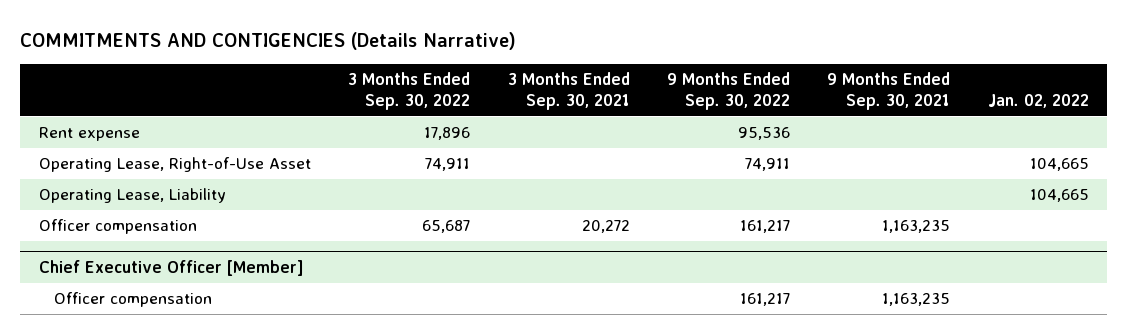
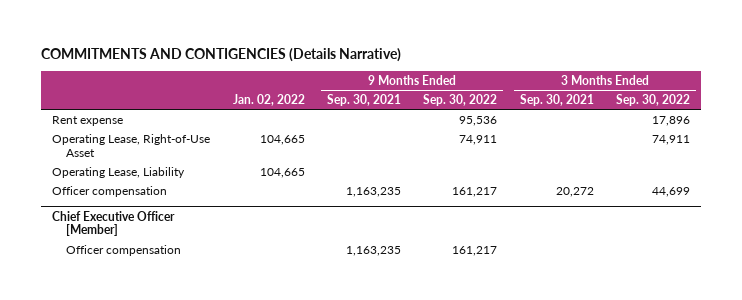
[422,220,471,234] 65,687 -> [652,186,691,197] 44,699

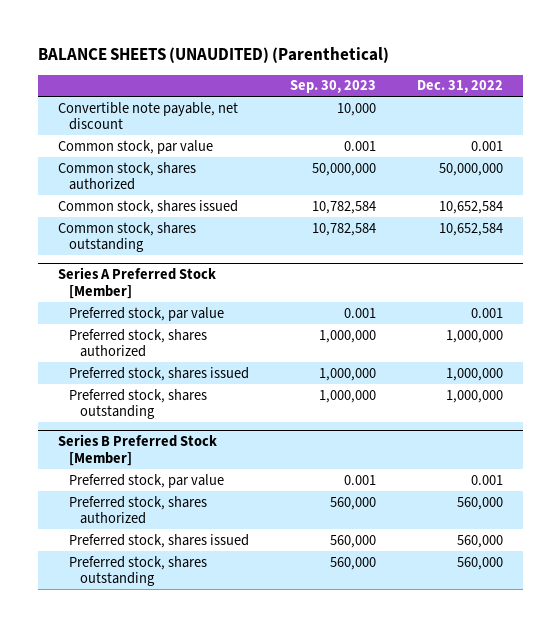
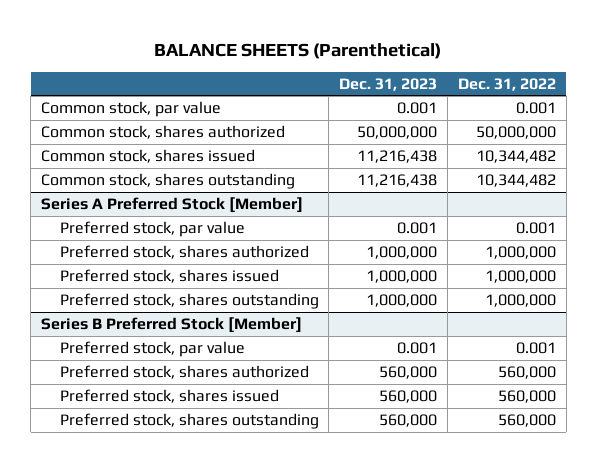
[37,47,389,64] BALANCE SHEETS (UNAUDITED) (Parenthetical) -> [154,42,442,59] BALANCE SHEETS (Parenthetical)
[289,80,376,94] Sep. 30, 2023 -> none
none -> [339,77,438,91] Dec. 31, 2023
[57,101,238,131] Convertible note payable, net discount -> none
[438,200,503,214] 10,652,584 -> [475,150,556,164] 10,344,482
[438,222,503,236] 10,652,584 -> [475,174,556,188] 10,344,482

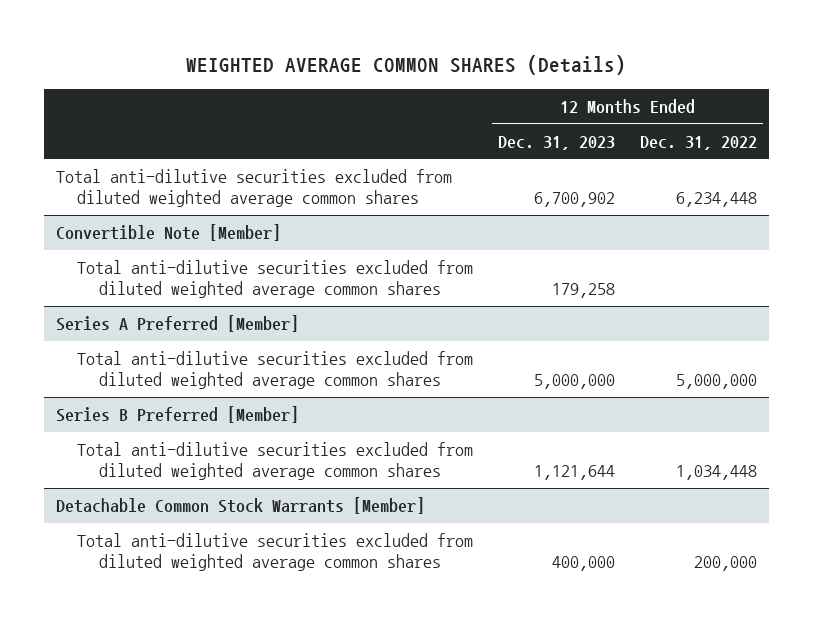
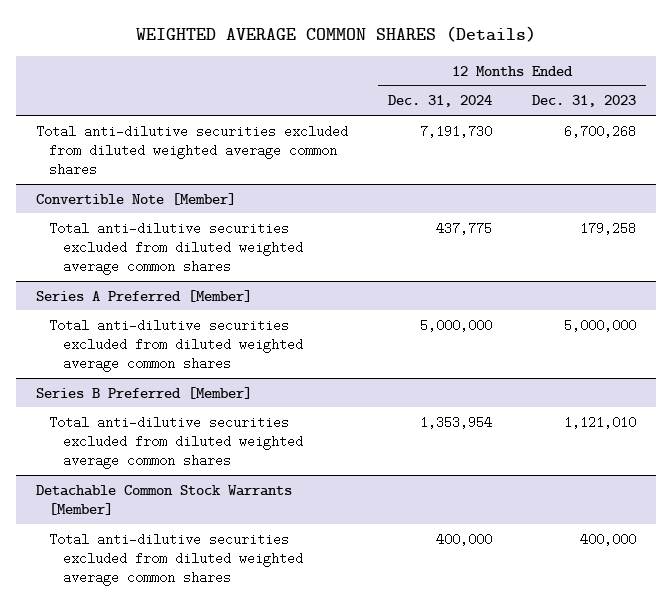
[639,135,757,150] Dec. 31, 2022 -> none
none -> [387,95,492,108] Dec. 31, 2024
[534,192,616,208] 6,700,902 -> [563,124,636,138] 6,700,268
[534,465,616,481] 1,121,644 -> [563,415,636,429] 1,121,010

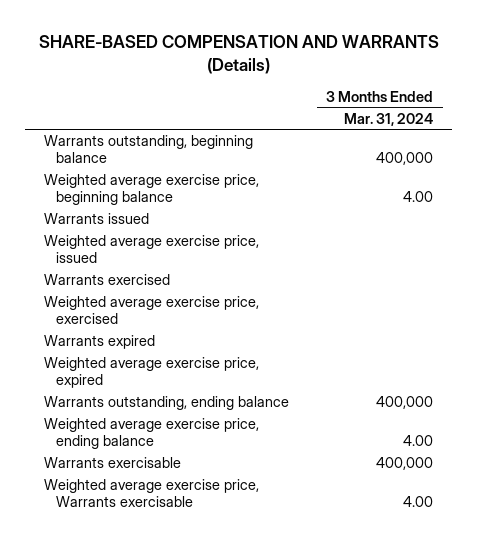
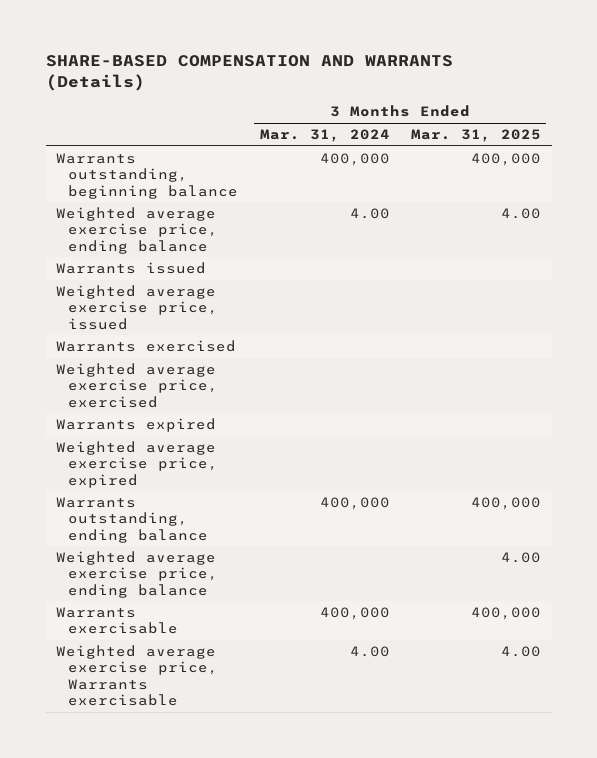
none -> [411,128,542,142] Mar. 31, 2025
[44,174,260,206] Weighted average exercise price, beginning balance -> none
[44,418,260,450] Weighted average exercise price, ending balance -> [56,206,219,254] Weighted average exercise price, ending balance
none -> [56,550,219,598] Weighted average exercise price, ending balance

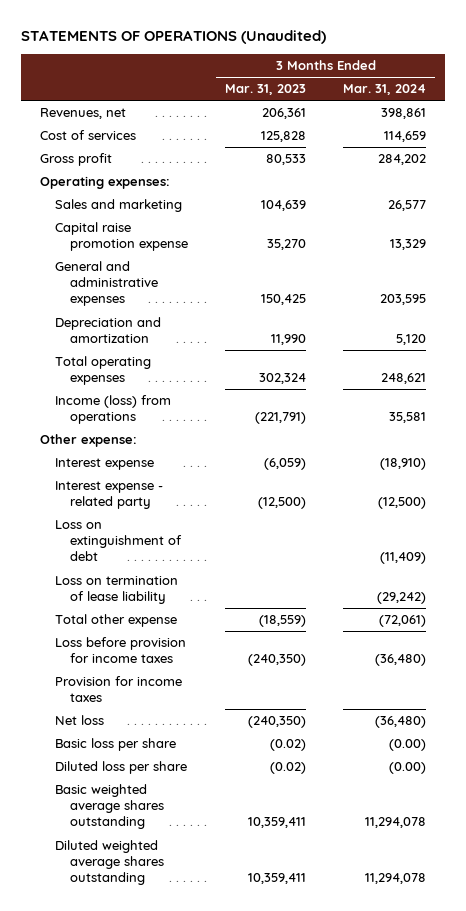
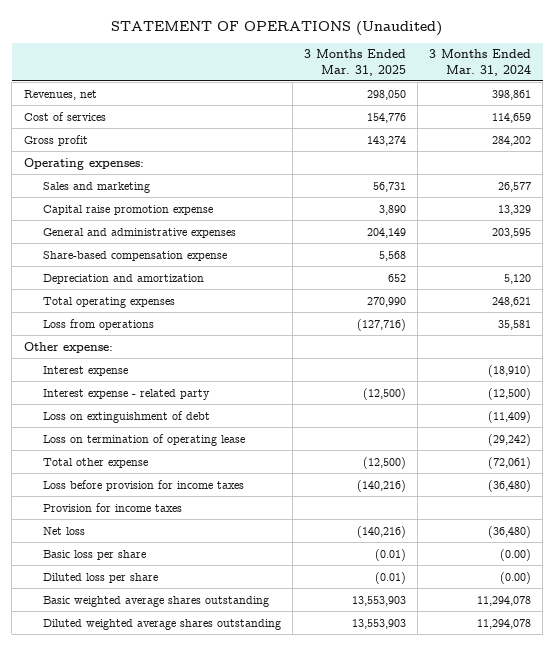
[21,30,327,45] STATEMENTS OF OPERATIONS (Unaudited) -> [111,20,443,36] STATEMENT OF OPERATIONS (Unaudited)
[225,84,307,96] Mar. 31, 2023 -> none
none -> [303,49,406,76] 3 Months Ended Mar. 31, 2025
none -> [42,250,227,261] Share-based compensation expense
[54,395,171,425] Income (loss) from operations -> [42,318,154,330] Loss from operations
[54,576,178,605] Loss on termination of lease liability -> [42,433,245,446] Loss on termination of operating lease

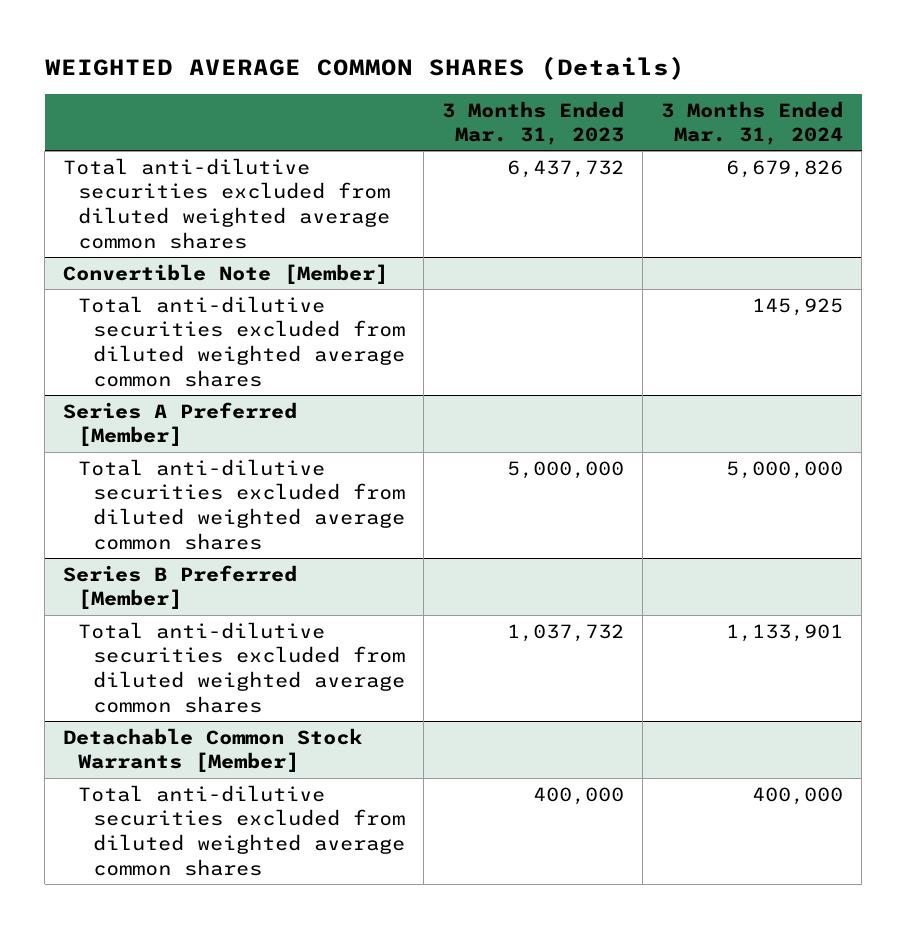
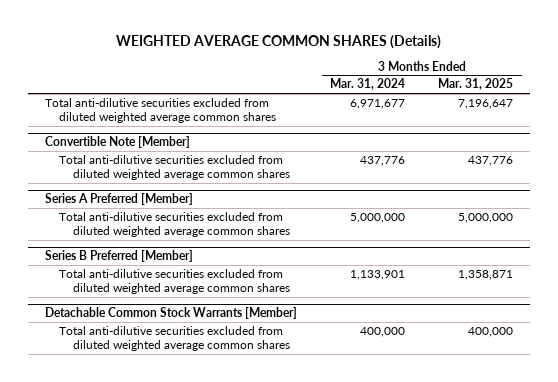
[441,100,624,146] 3 Months Ended Mar. 31, 2023 -> none
none -> [438,78,514,91] Mar. 31, 2025
[726,159,844,178] 6,679,826 -> [349,99,405,110] 6,971,677
[752,297,844,316] 145,925 -> [359,156,405,167] 437,776

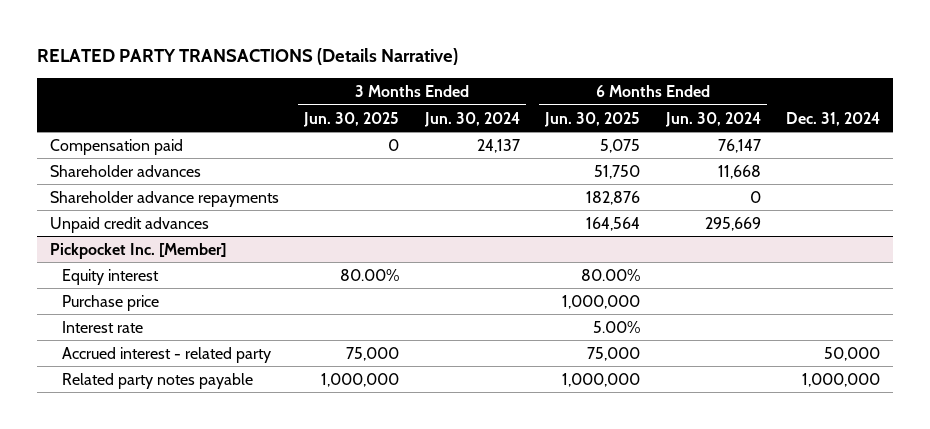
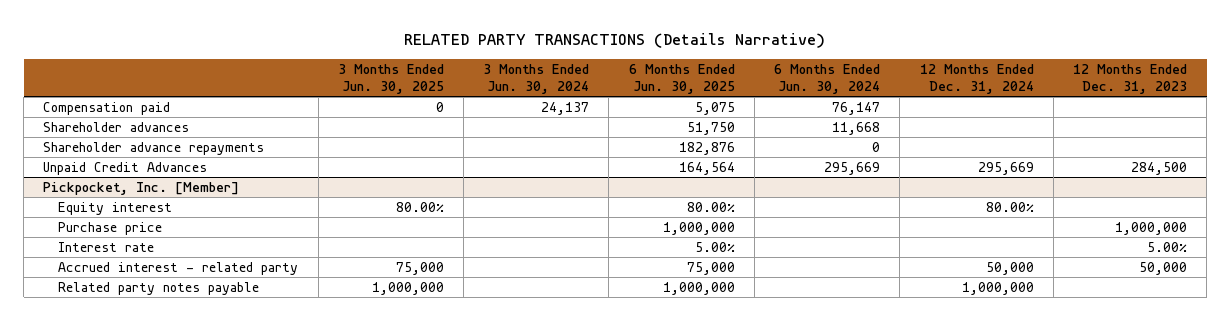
[786,111,881,126] Dec. 31, 2024 -> none
none -> [919,63,1034,94] 12 Months Ended Dec. 31, 2024
none -> [1073,63,1188,94] 12 Months Ended Dec. 31, 2023
[49,216,209,233] Unpaid credit advances -> [43,161,208,175] Unpaid Credit Advances
[49,242,226,259] Pickpocket Inc. [Member] -> [43,181,240,195] Pickpocket, Inc. [Member]

